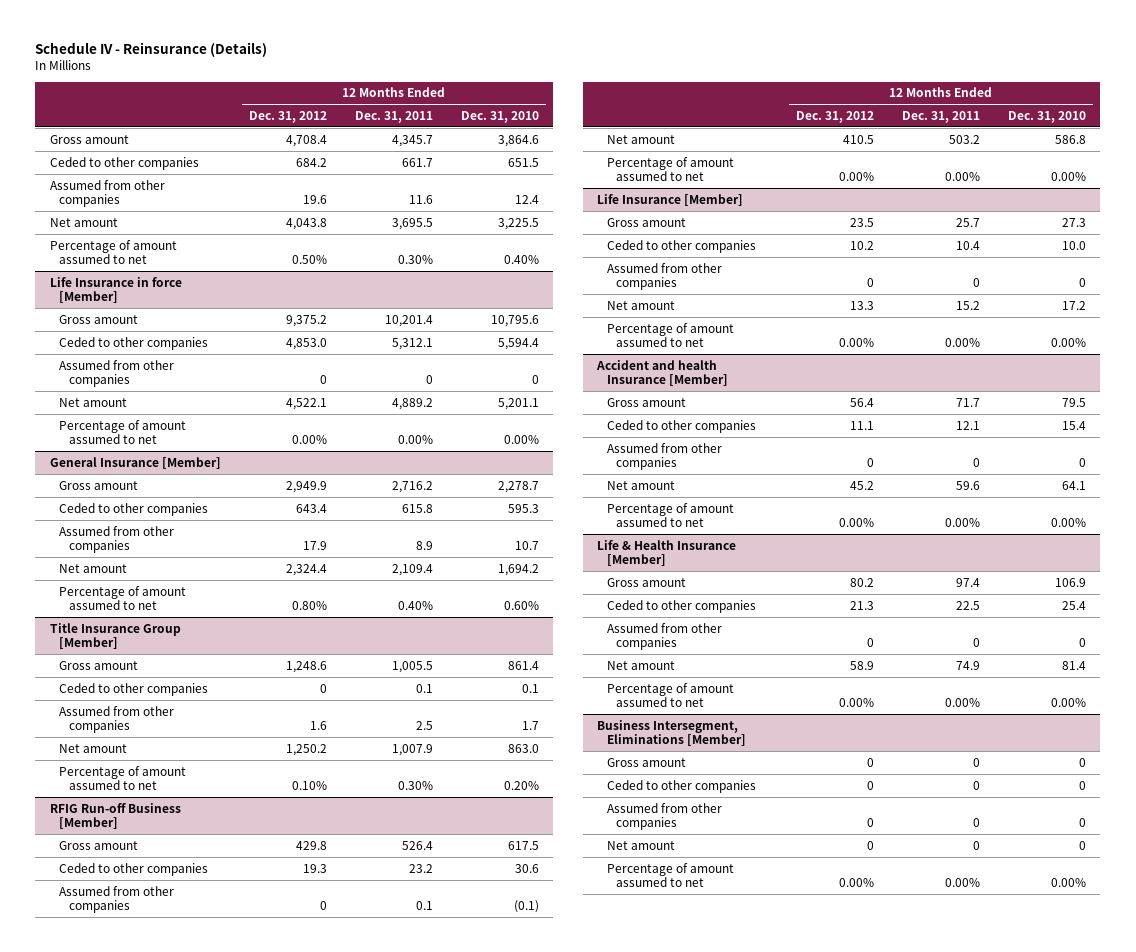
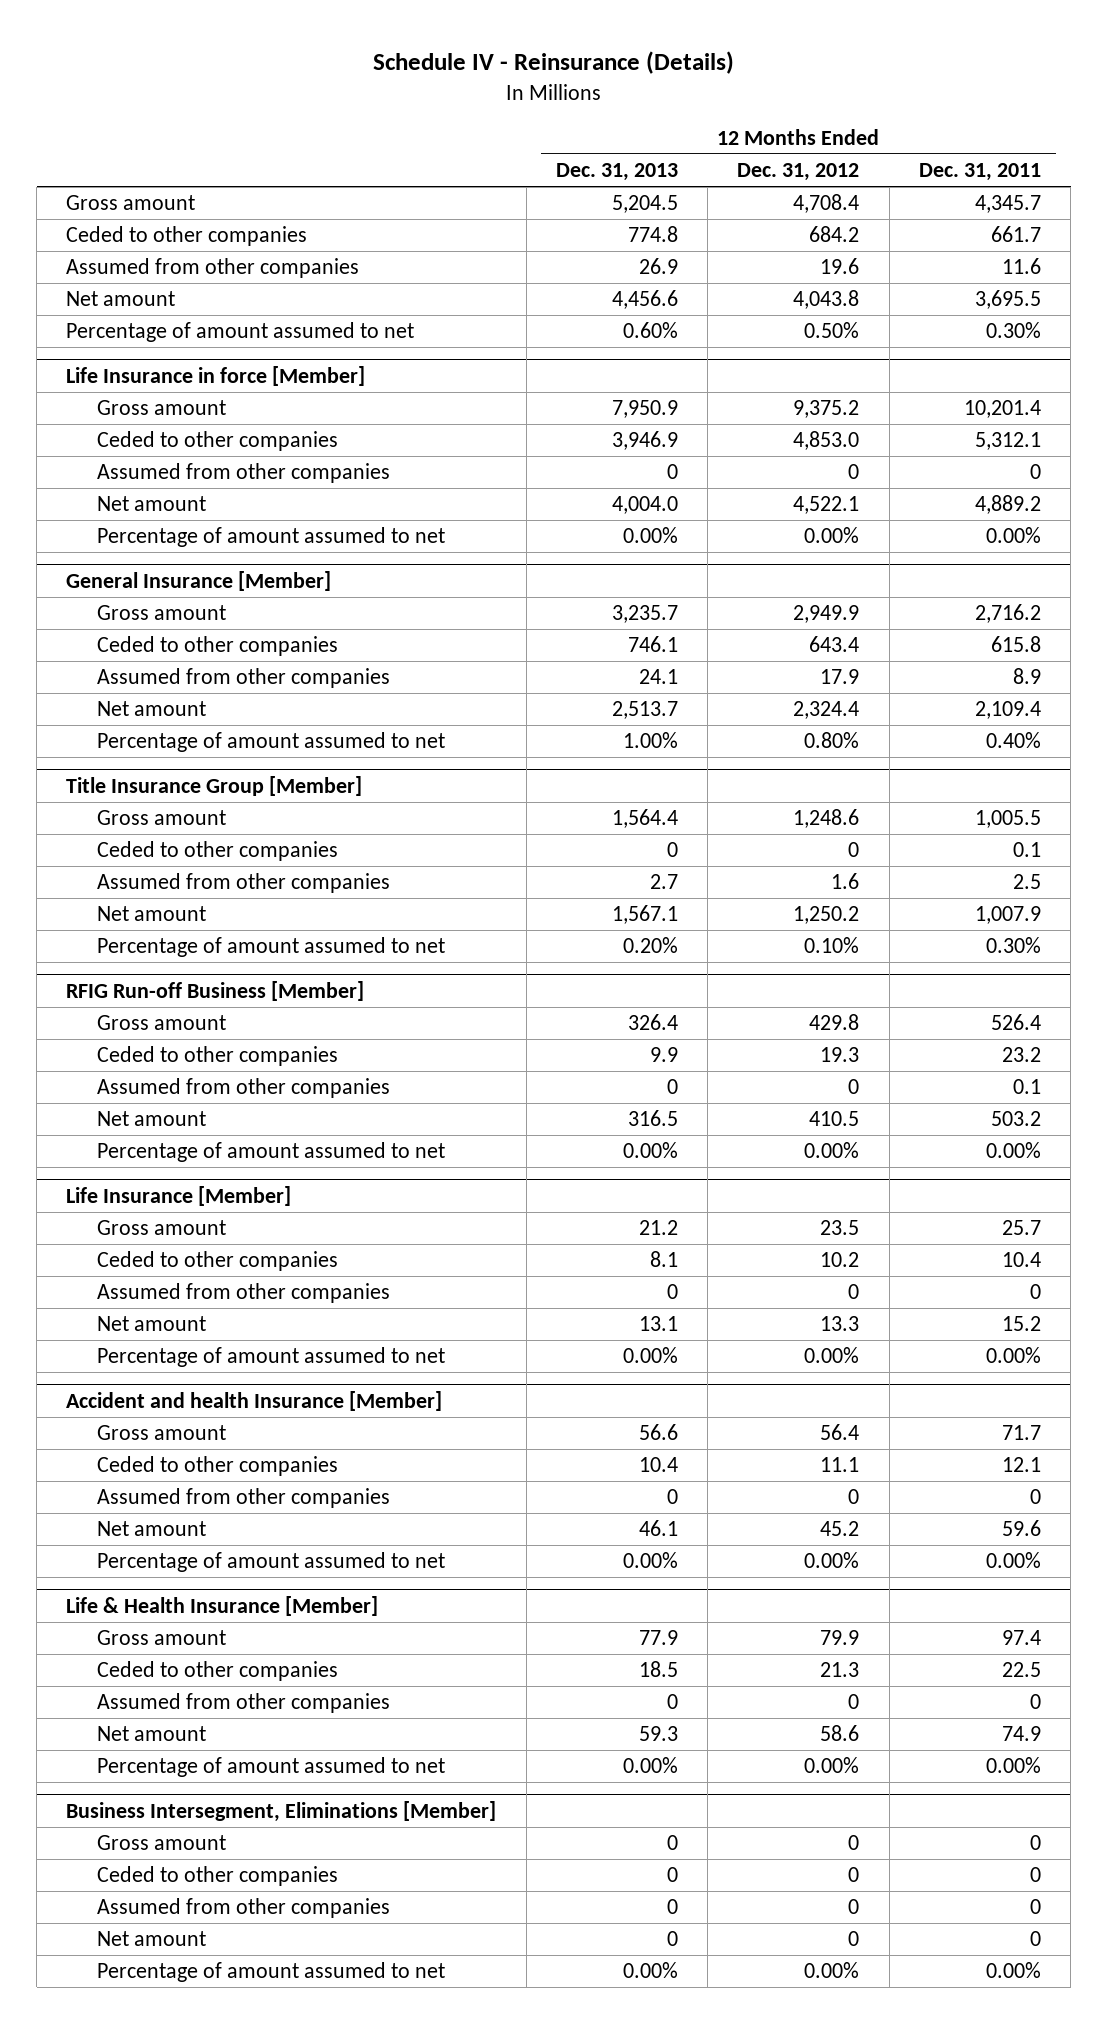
[460,110,539,123] Dec. 31, 2010 -> none
none -> [555,163,678,182] Dec. 31, 2013
[849,577,874,587] 80.2 -> [820,1630,860,1646] 79.9
[849,660,874,670] 58.9 -> [820,1725,860,1742] 58.6

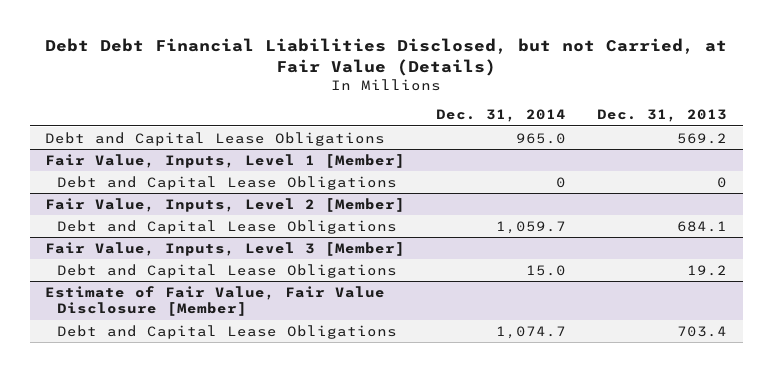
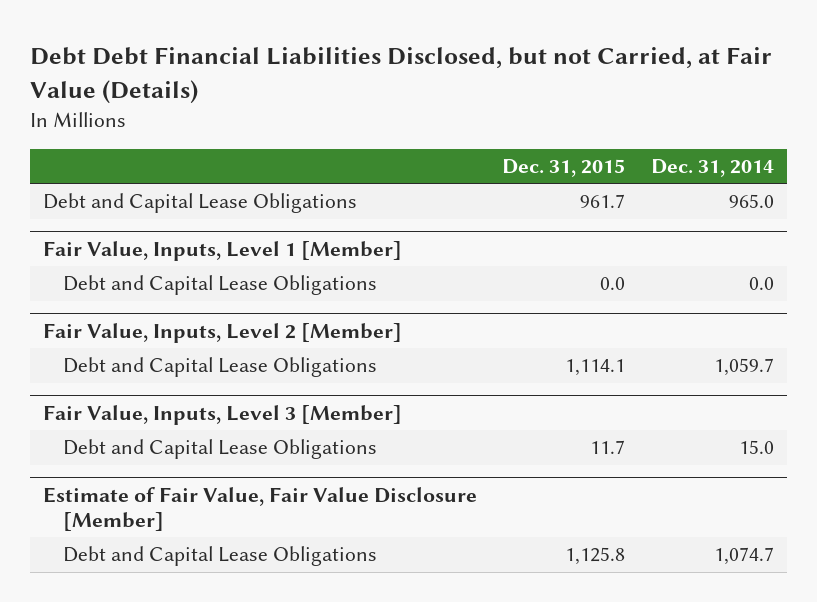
[597,109,728,123] Dec. 31, 2013 -> none
none -> [502,158,626,177] Dec. 31, 2015
[556,176,567,188] 0 -> [748,277,774,291] 0.0

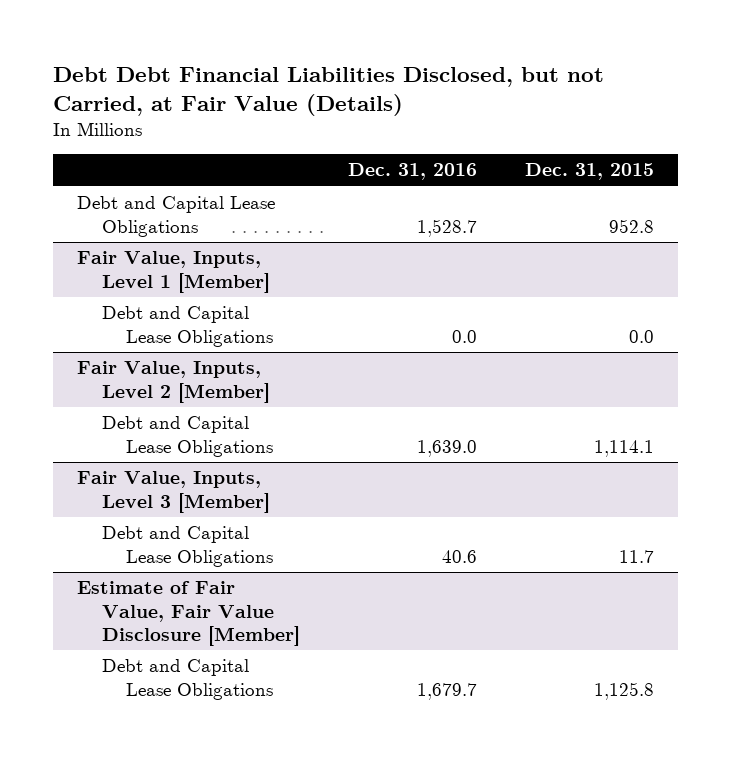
[650,158,774,177] Dec. 31, 2014 -> none
none -> [347,163,477,181] Dec. 31, 2016
[580,194,626,209] 961.7 -> [608,218,654,233] 952.8

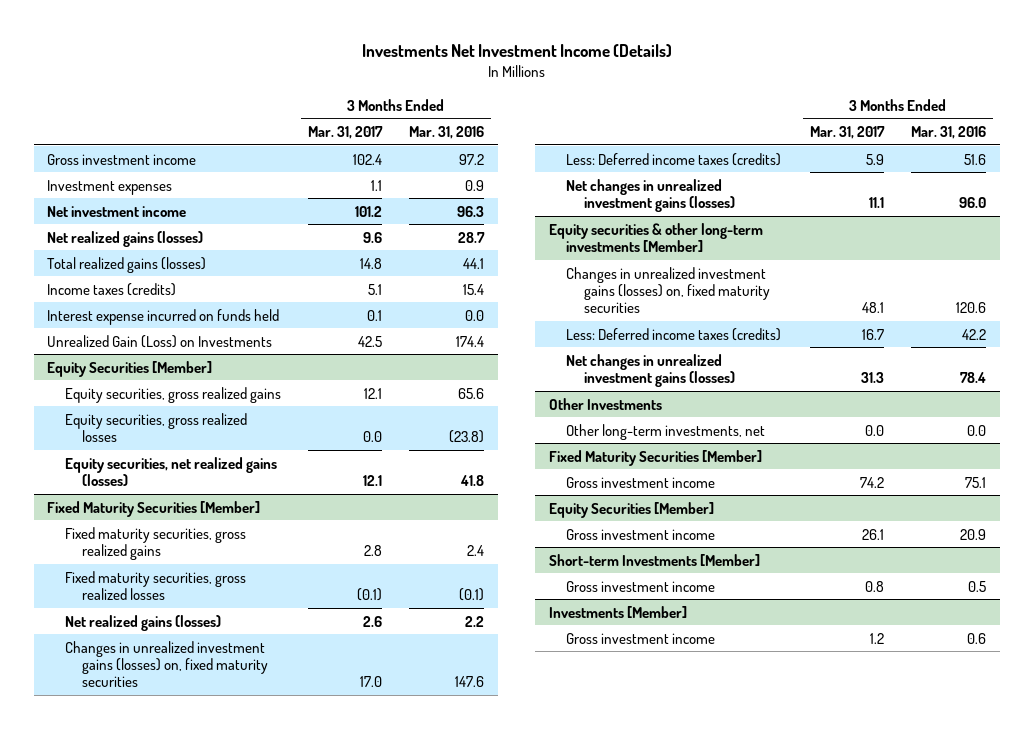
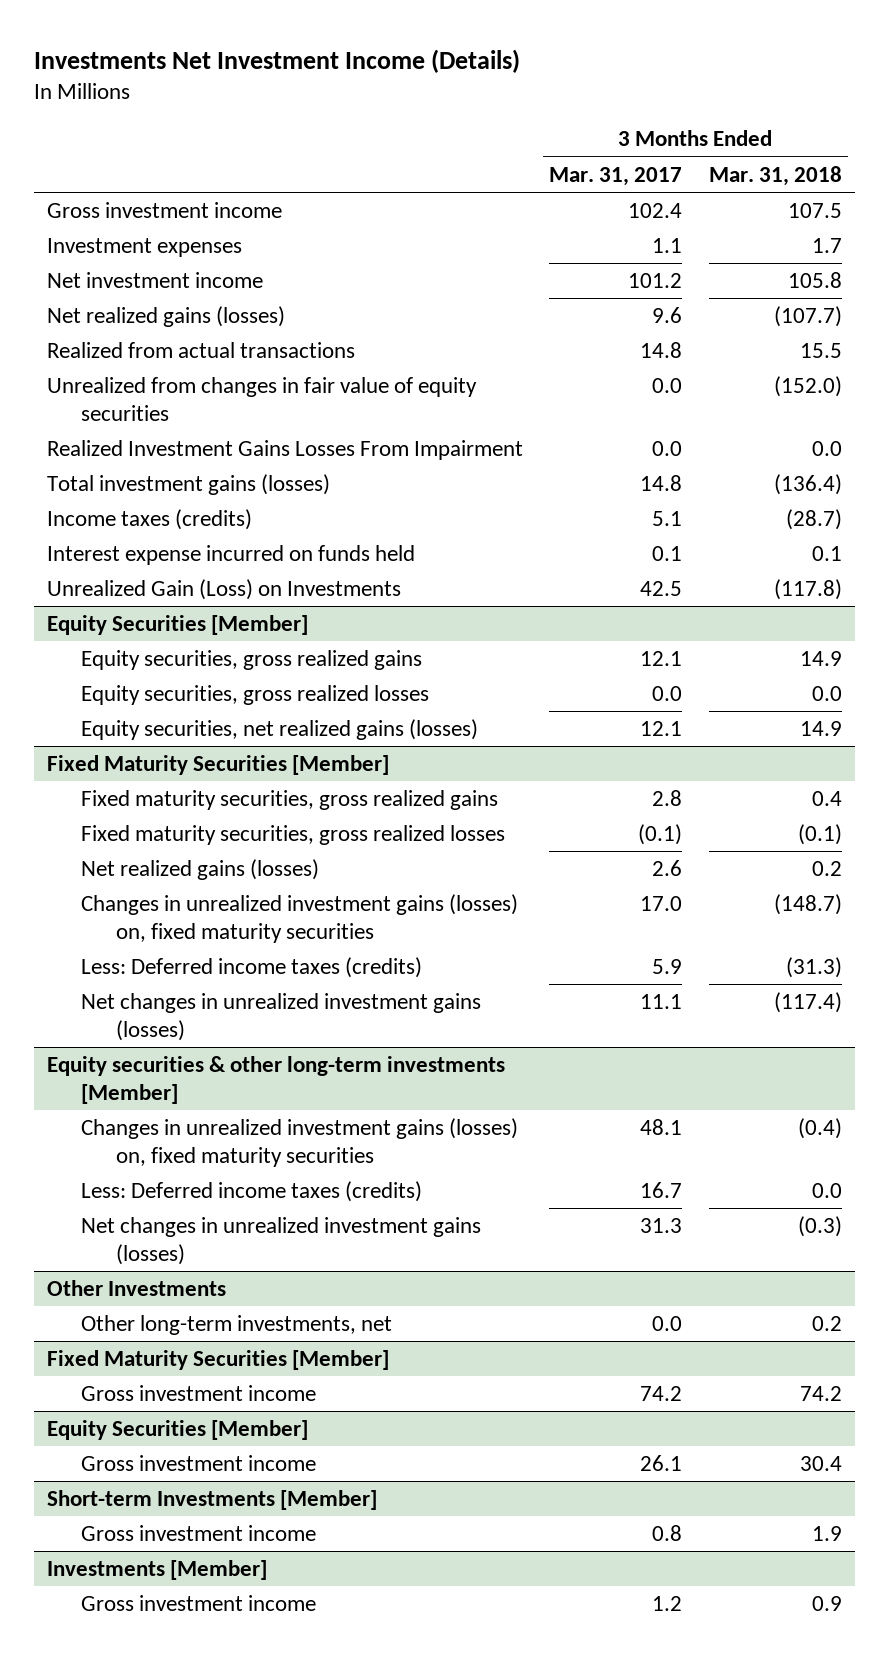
[409,126,485,140] Mar. 31, 2016 -> none
none -> [708,165,842,186] Mar. 31, 2018
none -> [46,342,355,359] Realized from actual transactions
none -> [46,377,477,421] Unrealized from changes in fair value of equity securities
none -> [46,440,523,461] Realized Investment Gains Losses From Impairment
[47,256,207,273] Total realized gains (losses) -> [46,474,330,496] Total investment gains (losses)

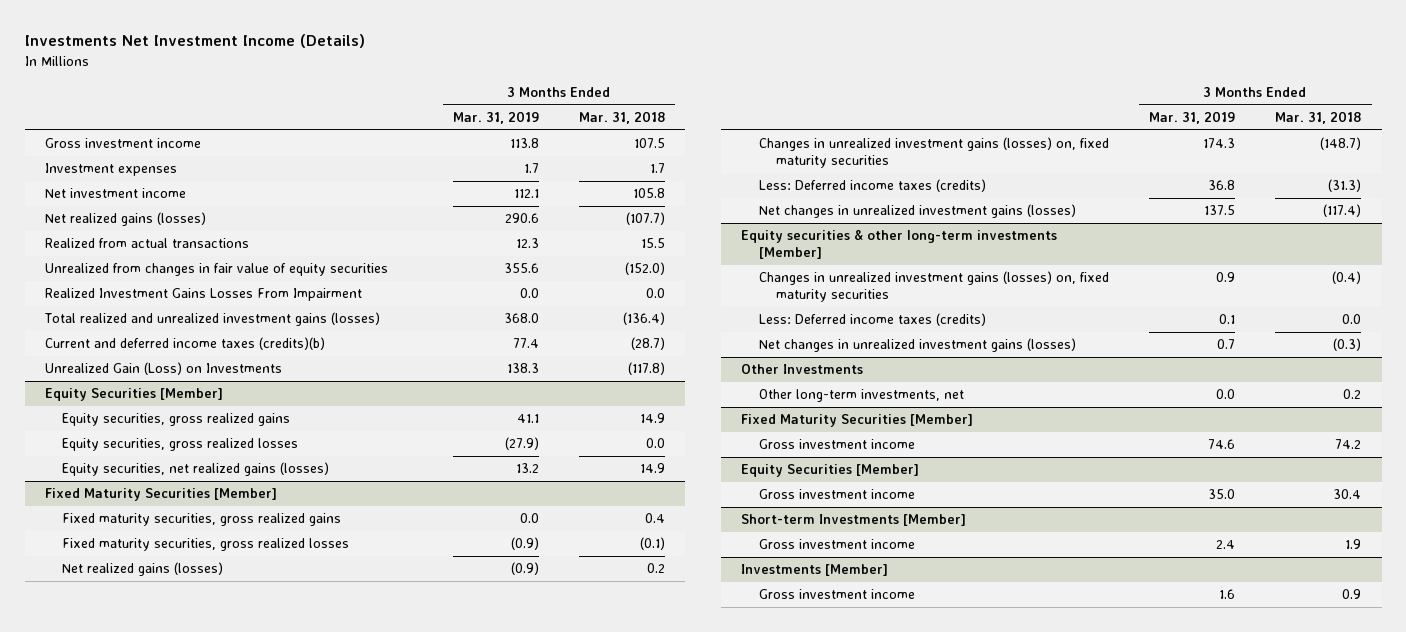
[549,166,683,186] Mar. 31, 2017 -> none
none -> [452,111,539,125] Mar. 31, 2019
[46,545,415,566] Interest expense incurred on funds held -> none
[46,474,330,496] Total investment gains (losses) -> [43,312,380,327] Total realized and unrealized investment gains (losses)
[46,509,252,531] Income taxes (credits) -> [44,337,325,351] Current and deferred income taxes (credits)(b)

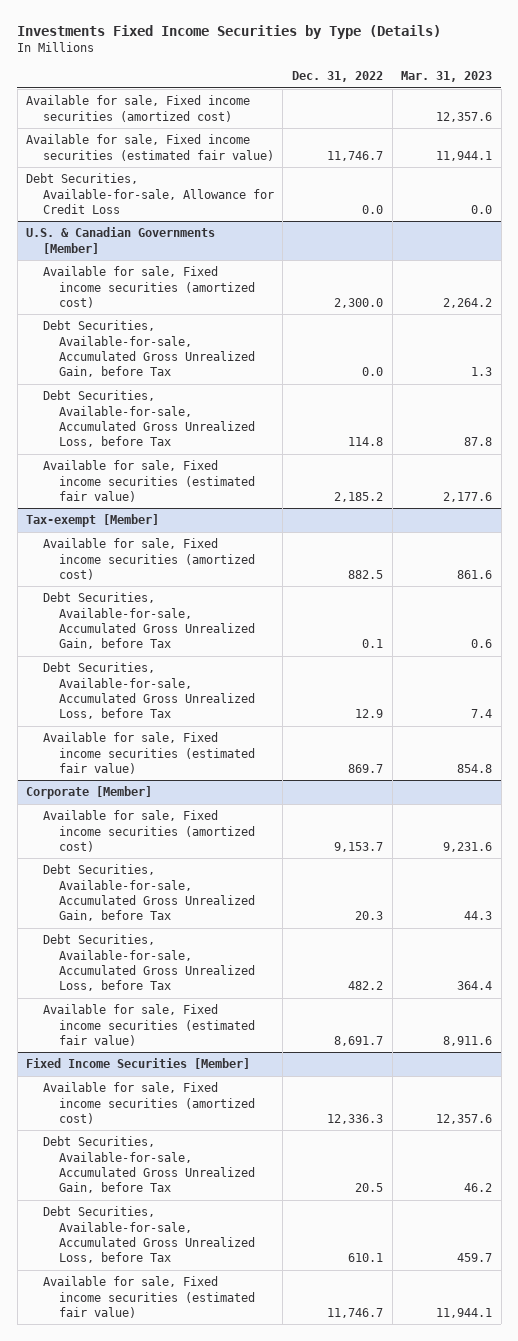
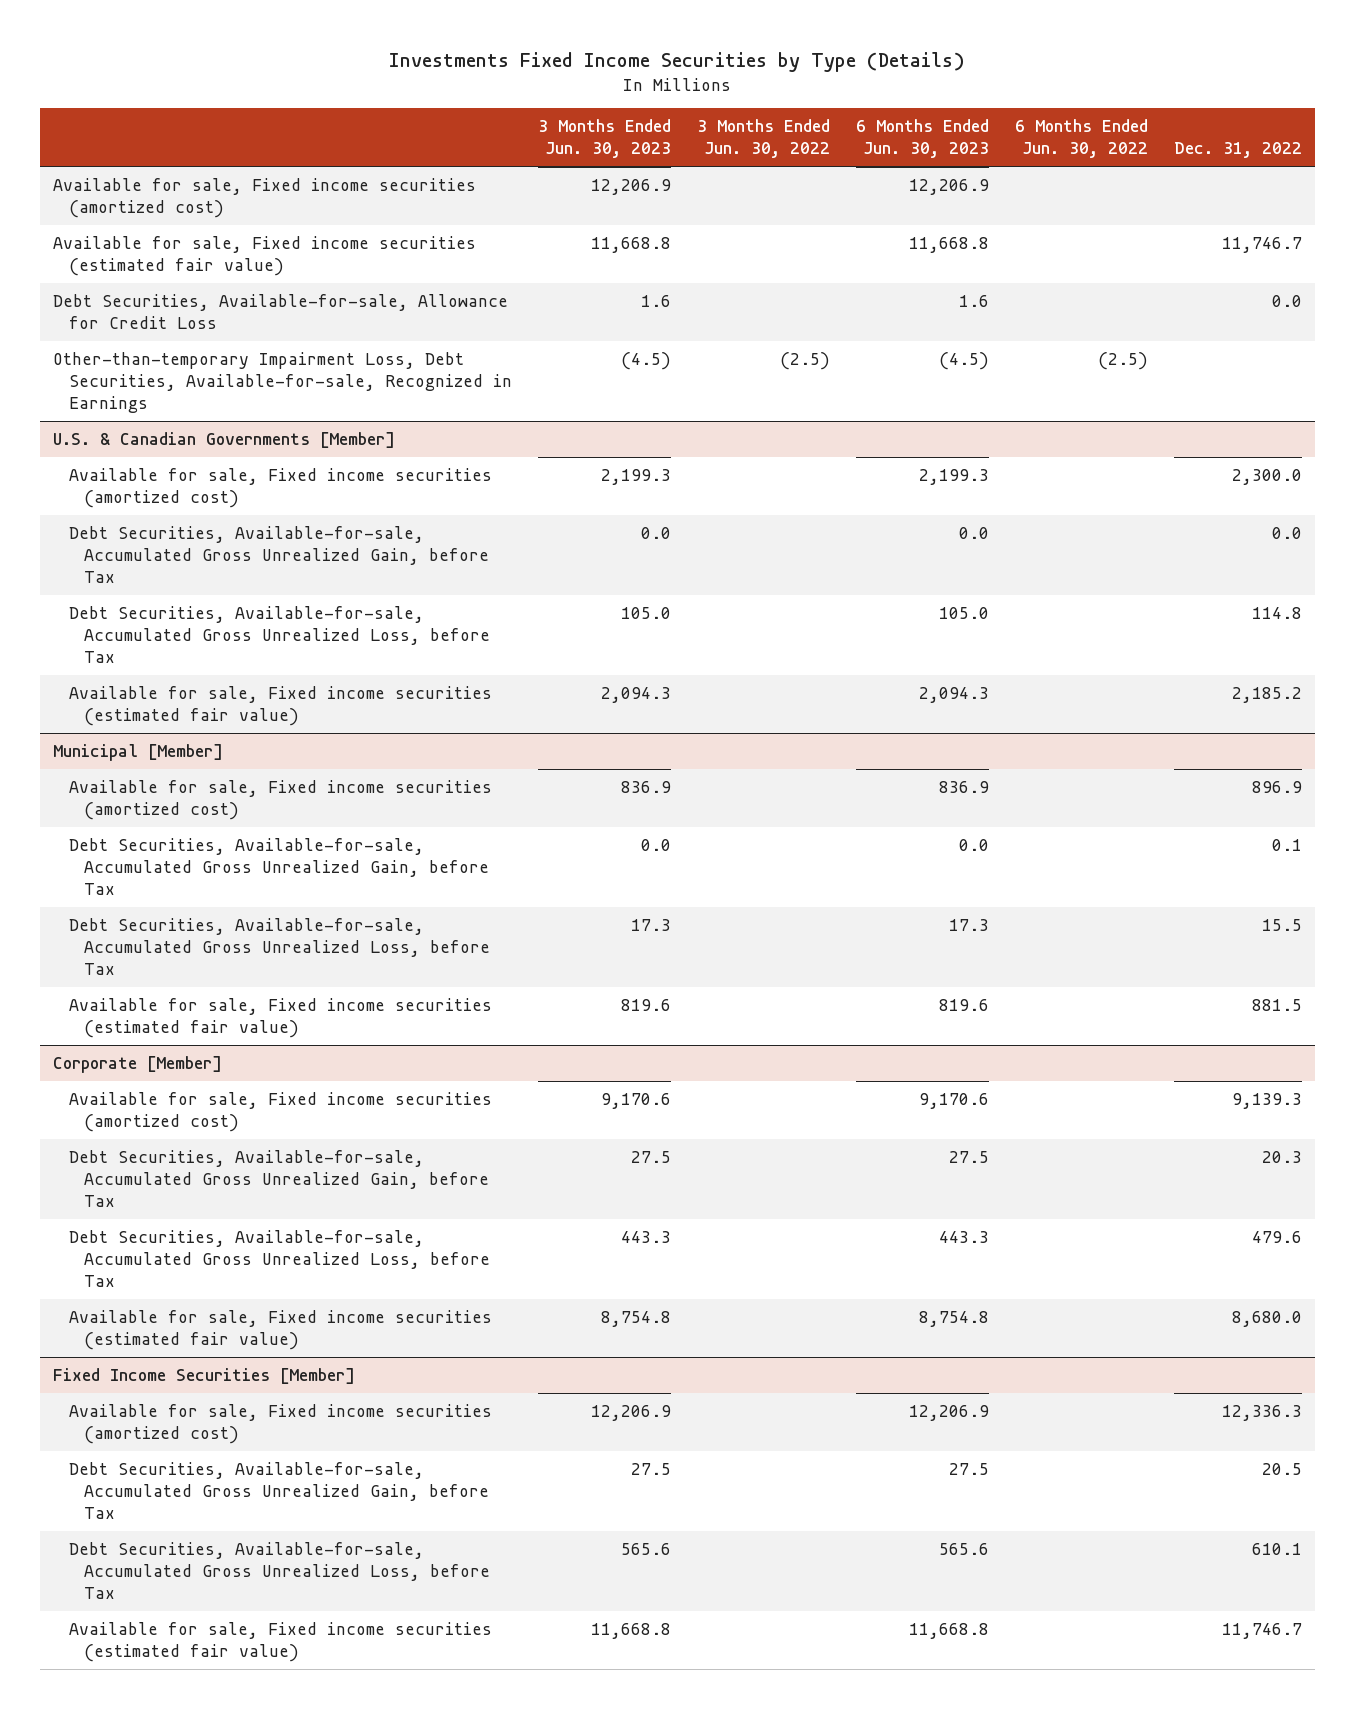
[401,71,493,83] Mar. 31, 2023 -> none
none -> [537,119,671,159] 3 Months Ended Jun. 30, 2023
none -> [696,119,830,159] 3 Months Ended Jun. 30, 2022
none -> [855,119,989,159] 6 Months Ended Jun. 30, 2023
none -> [1014,119,1148,159] 6 Months Ended Jun. 30, 2022
none -> [52,351,512,414] Other-than-temporary Impairment Loss, Debt Securities, Available-for-sale, Recognized in Earnings
[26,514,160,528] Tax-exempt [Member] -> [52,743,223,761] Municipal [Member]
[347,569,383,579] 882.5 -> [1252,780,1303,793] 896.9
[354,709,383,719] 12.9 -> [1262,918,1303,931] 15.5
[347,763,383,773] 869.7 -> [1252,998,1303,1011] 881.5
[333,841,383,852] 9,153.7 -> [1232,1092,1303,1109] 9,139.3
[347,981,383,991] 482.2 -> [1252,1230,1303,1243] 479.6
[333,1035,383,1046] 8,691.7 -> [1232,1310,1303,1327] 8,680.0

